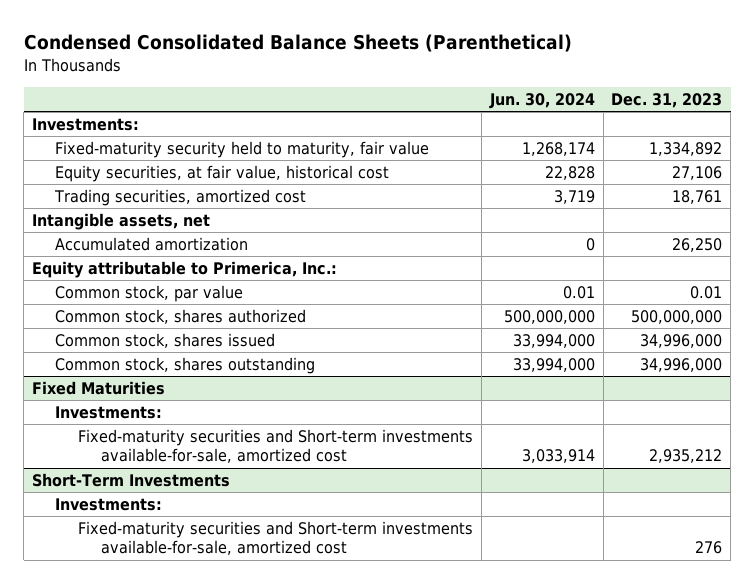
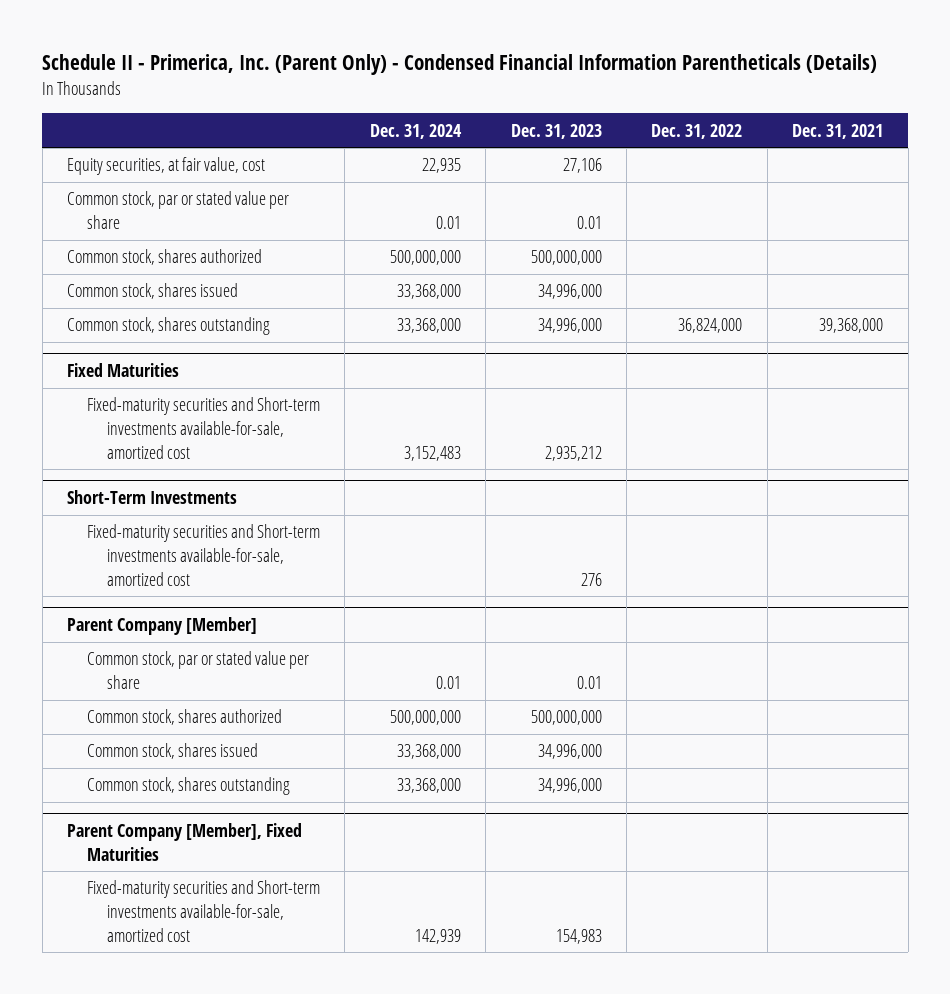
[23,33,572,52] Condensed Consolidated Balance Sheets (Parenthetical) -> [42,54,878,76] Schedule II - Primerica, Inc. (Parent Only) - Condensed Financial Information Parentheticals (Details)
[488,92,595,109] Jun. 30, 2024 -> none
none -> [369,123,462,139] Dec. 31, 2024
none -> [651,123,743,139] Dec. 31, 2022
none -> [792,123,884,139] Dec. 31, 2021
[31,118,139,132] Investments: -> none
[55,141,430,159] Fixed-maturity security held to maturity, fair value -> none
[54,189,307,207] Trading securities, amortized cost -> none
[31,213,210,231] Intangible assets, net -> none
[55,237,249,252] Accumulated amortization -> none
[31,261,337,279] Equity attributable to Primerica, Inc.: -> none
[55,165,390,183] Equity securities, at fair value, historical cost -> [67,157,266,176] Equity securities, at fair value, cost
[55,285,244,303] Common stock, par value -> [67,191,290,230] Common stock, par or stated value per share
[55,406,163,420] Investments: -> none
[55,498,163,512] Investments: -> none
none -> [67,617,258,636] Parent Company [Member]
none -> [86,651,309,690] Common stock, par or stated value per share
none -> [86,709,282,726] Common stock, shares authorized
none -> [86,743,258,760] Common stock, shares issued
none -> [86,777,290,796] Common stock, shares outstanding
none -> [67,823,303,861] Parent Company [Member], Fixed Maturities
none -> [86,880,320,942] Fixed-maturity securities and Short-term investments available-for-sale, amortized cost

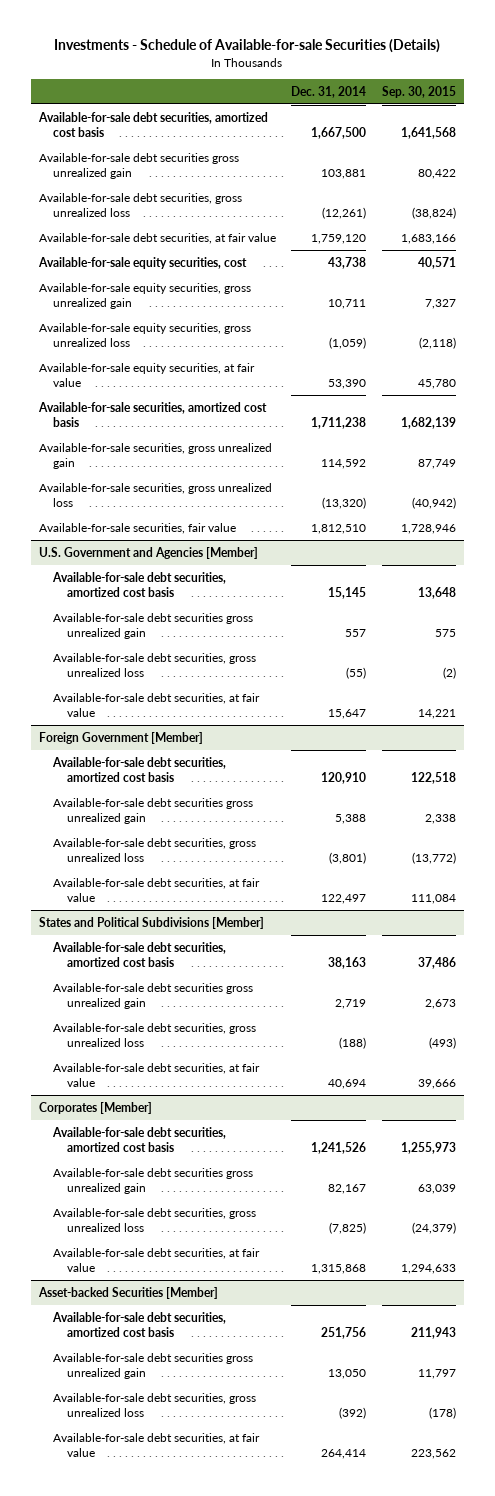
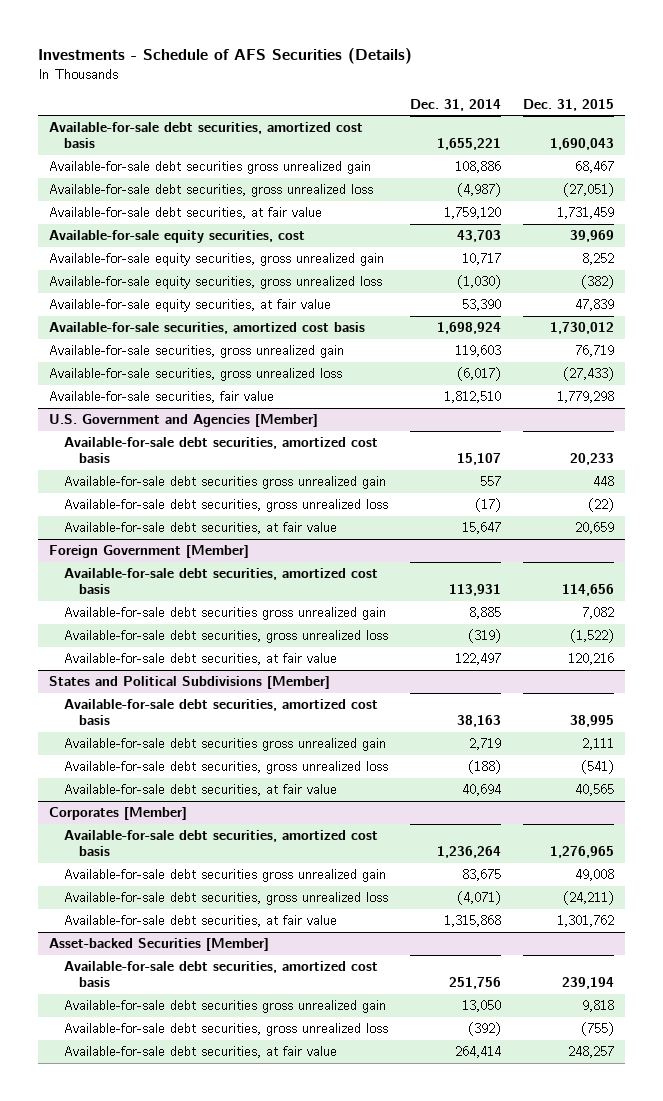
[54,39,441,54] Investments - Schedule of Available-for-sale Securities (Details) -> [38,47,413,64] Investments - Schedule of AFS Securities (Details)
[381,85,456,98] Sep. 30, 2015 -> none
none -> [522,98,614,111] Dec. 31, 2015
[311,126,367,139] 1,667,500 -> [436,138,501,151] 1,655,221
[321,168,367,179] 103,881 -> [454,161,501,174] 108,886
[322,206,367,219] (12,261) -> [456,183,501,198] (4,987)
[328,256,367,269] 43,738 -> [456,230,501,243] 43,703
[328,298,367,309] 10,711 -> [461,253,501,266] 10,717
[329,336,367,349] (1,059) -> [456,275,501,290] (1,030)
[311,416,367,429] 1,711,238 -> [436,322,501,335] 1,698,924
[321,458,367,469] 114,592 -> [454,345,501,358] 119,603
[322,496,367,509] (13,320) -> [456,367,501,382] (6,017)
[328,586,367,599] 15,145 -> [456,453,501,466] 15,107
[346,666,367,679] (55) -> [474,498,501,513] (17)
[321,771,367,784] 120,910 -> [448,584,501,597] 113,931
[335,813,367,824] 5,388 -> [468,607,501,620] 8,885
[329,851,367,864] (3,801) -> [467,629,501,644] (319)
[311,1141,367,1154] 1,241,526 -> [436,846,501,859] 1,236,264
[328,1183,367,1194] 82,167 -> [461,869,501,882] 83,675
[329,1221,367,1234] (7,825) -> [456,891,501,906] (4,071)

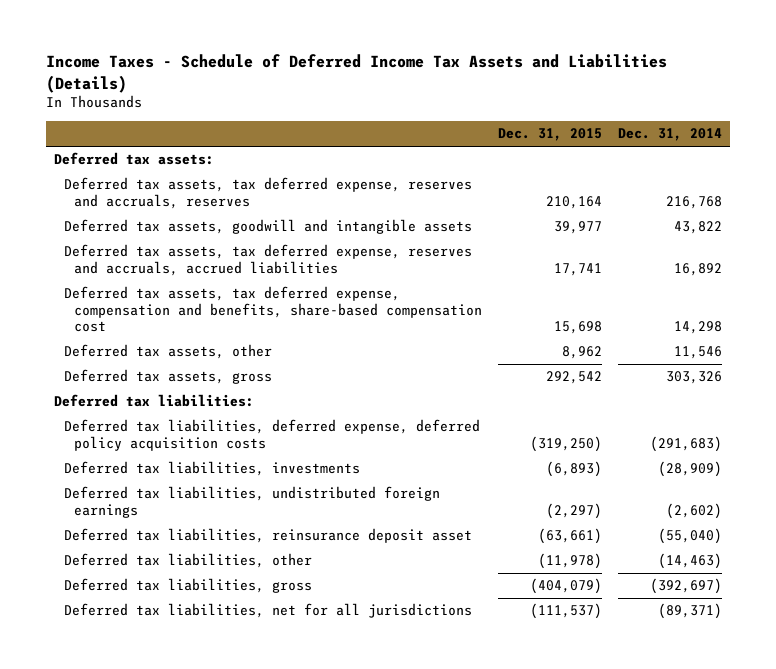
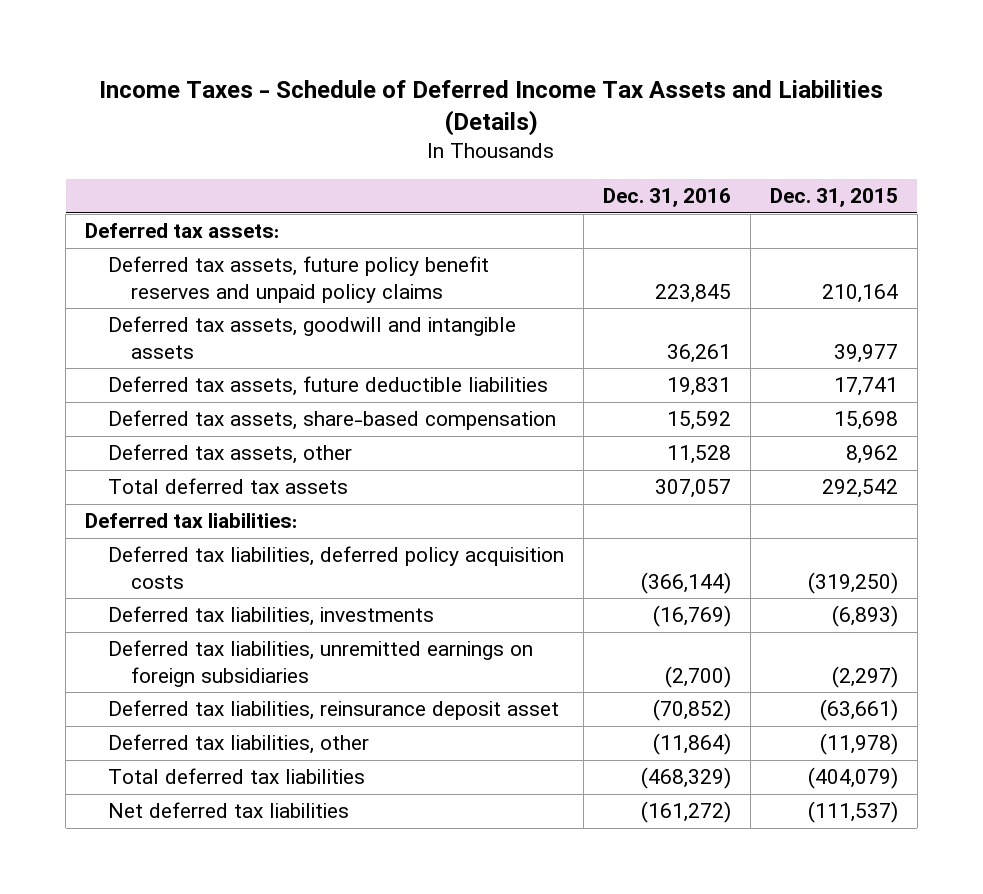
[618,128,723,142] Dec. 31, 2014 -> none
none -> [602,188,731,208] Dec. 31, 2016
[63,177,472,209] Deferred tax assets, tax deferred expense, reserves and accruals, reserves -> [108,256,490,303] Deferred tax assets, future policy benefit reserves and unpaid policy claims
[63,244,472,276] Deferred tax assets, tax deferred expense, reserves and accruals, accrued liabilities -> [108,376,549,397] Deferred tax assets, future deductible liabilities
[63,286,482,333] Deferred tax assets, tax deferred expense, compensation and benefits, share-based compensation cost -> [108,410,557,431] Deferred tax assets, share-based compensation
[63,369,272,385] Deferred tax assets, gross -> [108,478,349,495] Total deferred tax assets
[63,419,480,451] Deferred tax liabilities, deferred expense, deferred policy acquisition costs -> [108,546,565,589] Deferred tax liabilities, deferred policy acquisition costs
[63,486,440,518] Deferred tax liabilities, undistributed foreign earnings -> [108,640,534,687] Deferred tax liabilities, unremitted earnings on foreign subsidiaries
[63,578,312,594] Deferred tax liabilities, gross -> [108,768,366,785] Total deferred tax liabilities
[63,603,472,619] Deferred tax liabilities, net for all jurisdictions -> [108,802,350,819] Net deferred tax liabilities

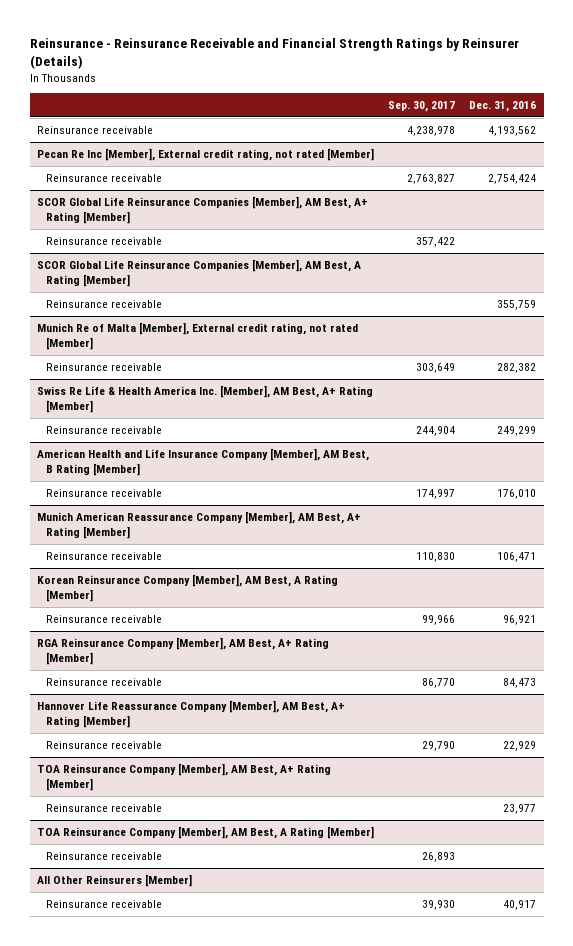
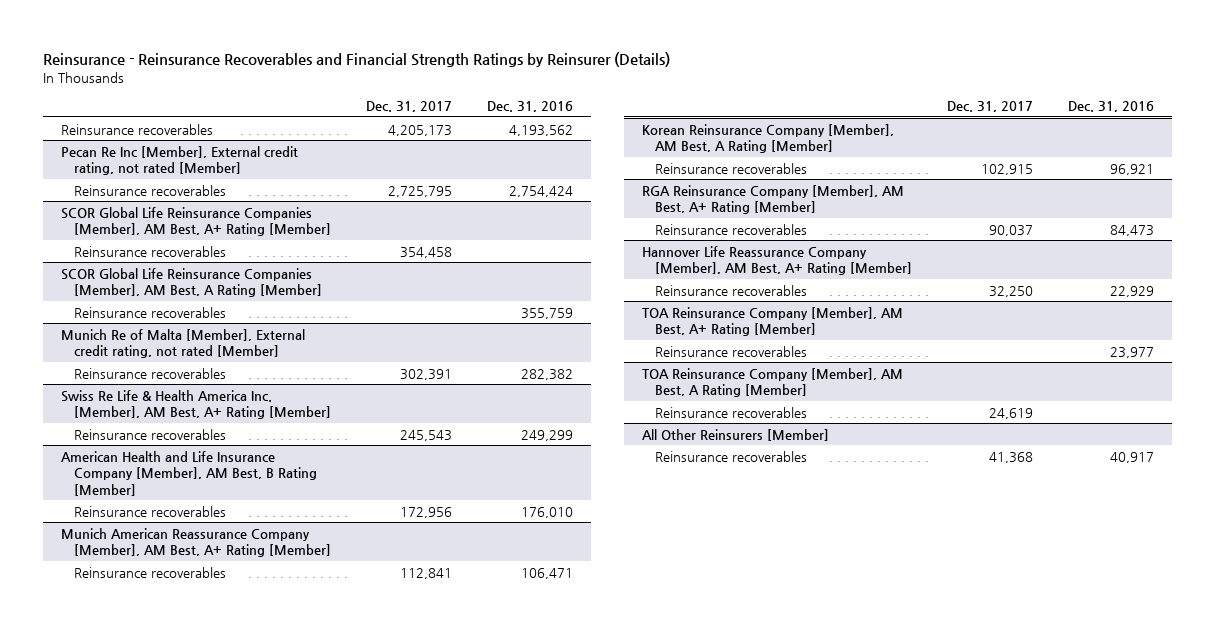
[29,37,519,69] Reinsurance - Reinsurance Receivable and Financial Strength Ratings by Reinsurer (Details) -> [43,51,671,67] Reinsurance - Reinsurance Recoverables and Financial Strength Ratings by Reinsurer (Details)
[388,101,456,113] Sep. 30, 2017 -> none
none -> [365,101,452,113] Dec. 31, 2017
[36,126,153,135] Reinsurance receivable -> [60,123,213,135] Reinsurance recoverables
[46,174,163,183] Reinsurance receivable -> [73,184,226,196] Reinsurance recoverables
[46,237,163,246] Reinsurance receivable -> [73,245,226,257] Reinsurance recoverables
[46,300,163,309] Reinsurance receivable -> [73,306,226,318] Reinsurance recoverables
[46,363,163,372] Reinsurance receivable -> [73,367,226,379] Reinsurance recoverables
[46,426,163,435] Reinsurance receivable -> [73,428,226,440] Reinsurance recoverables
[46,489,163,498] Reinsurance receivable -> [73,505,226,517] Reinsurance recoverables
[46,552,163,561] Reinsurance receivable -> [73,566,226,578] Reinsurance recoverables
[46,615,163,624] Reinsurance receivable -> [654,162,807,174] Reinsurance recoverables
[46,678,163,687] Reinsurance receivable -> [654,223,807,235] Reinsurance recoverables
[46,741,163,750] Reinsurance receivable -> [654,284,807,296] Reinsurance recoverables
[46,804,163,813] Reinsurance receivable -> [654,345,807,357] Reinsurance recoverables
[46,852,163,861] Reinsurance receivable -> [654,406,807,418] Reinsurance recoverables
[46,900,163,909] Reinsurance receivable -> [654,450,807,462] Reinsurance recoverables

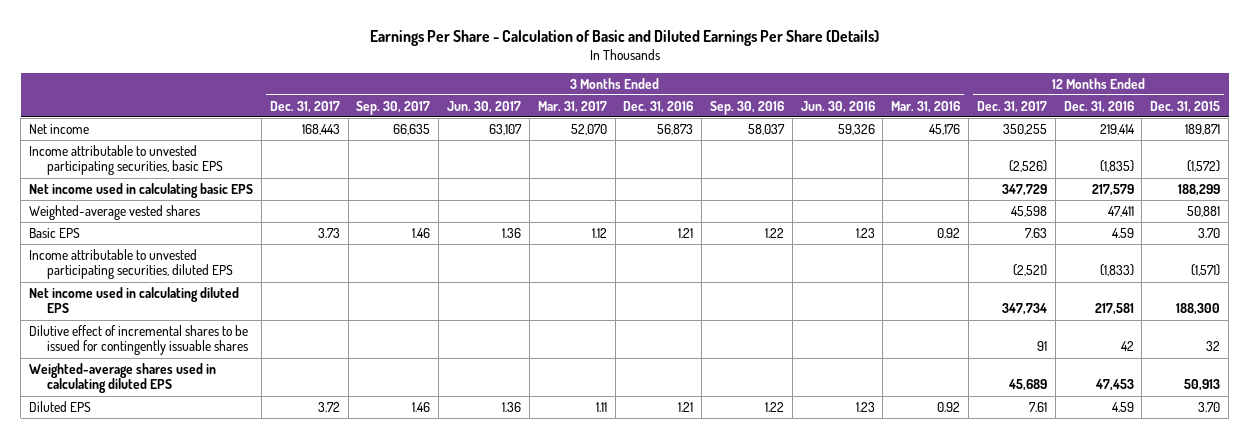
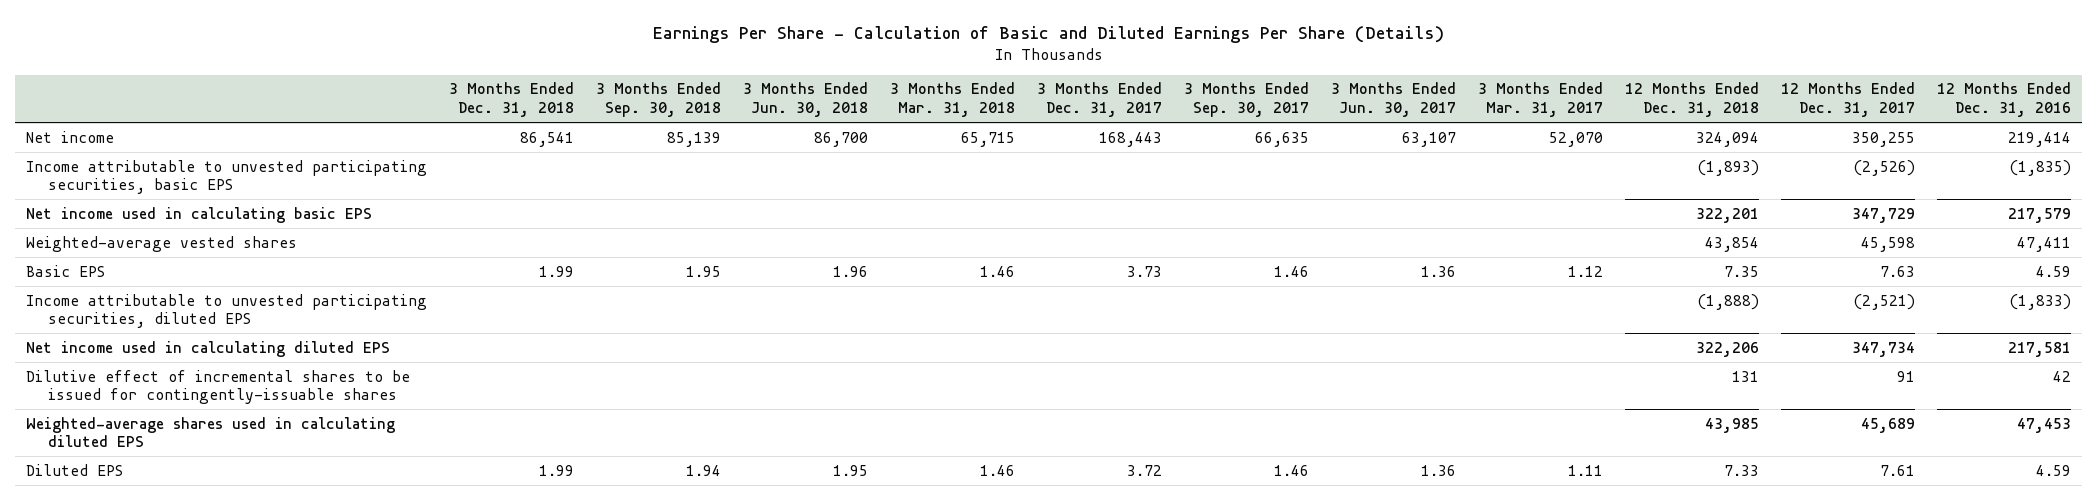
[623,100,694,113] Dec. 31, 2016 -> none
[710,100,785,115] Sep. 30, 2016 -> none
[800,100,875,113] Jun. 30, 2016 -> none
[891,100,961,113] Mar. 31, 2016 -> none
[1150,100,1221,113] Dec. 31, 2015 -> none
none -> [449,82,575,118] 3 Months Ended Dec. 31, 2018
none -> [596,82,722,118] 3 Months Ended Sep. 30, 2018
none -> [743,82,869,118] 3 Months Ended Jun. 30, 2018
none -> [890,82,1016,118] 3 Months Ended Mar. 31, 2018
none -> [1625,82,1760,118] 12 Months Ended Dec. 31, 2018
[29,324,249,356] Dilutive effect of incremental shares to be issued for contingently issuable shares -> [26,369,411,405] Dilutive effect of incremental shares to be issued for contingently-issuable shares

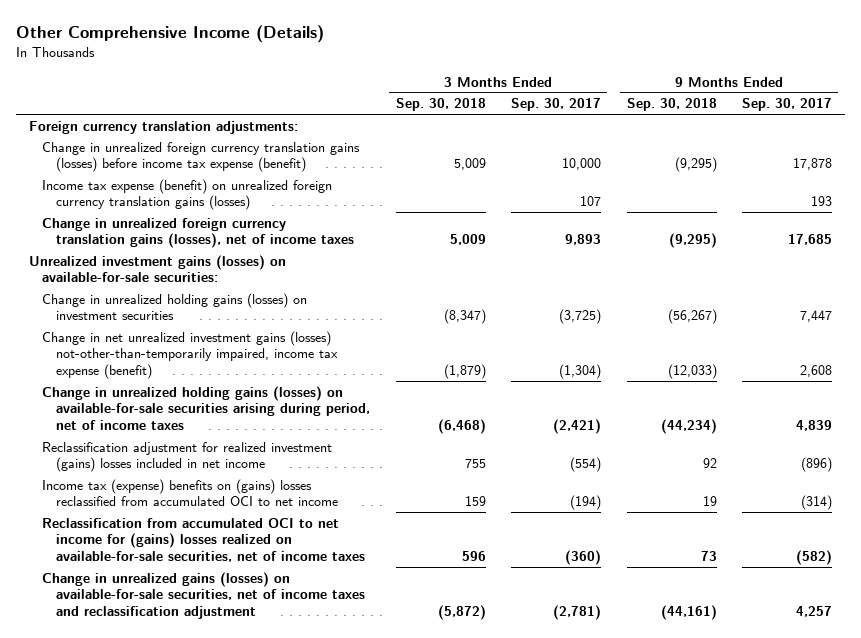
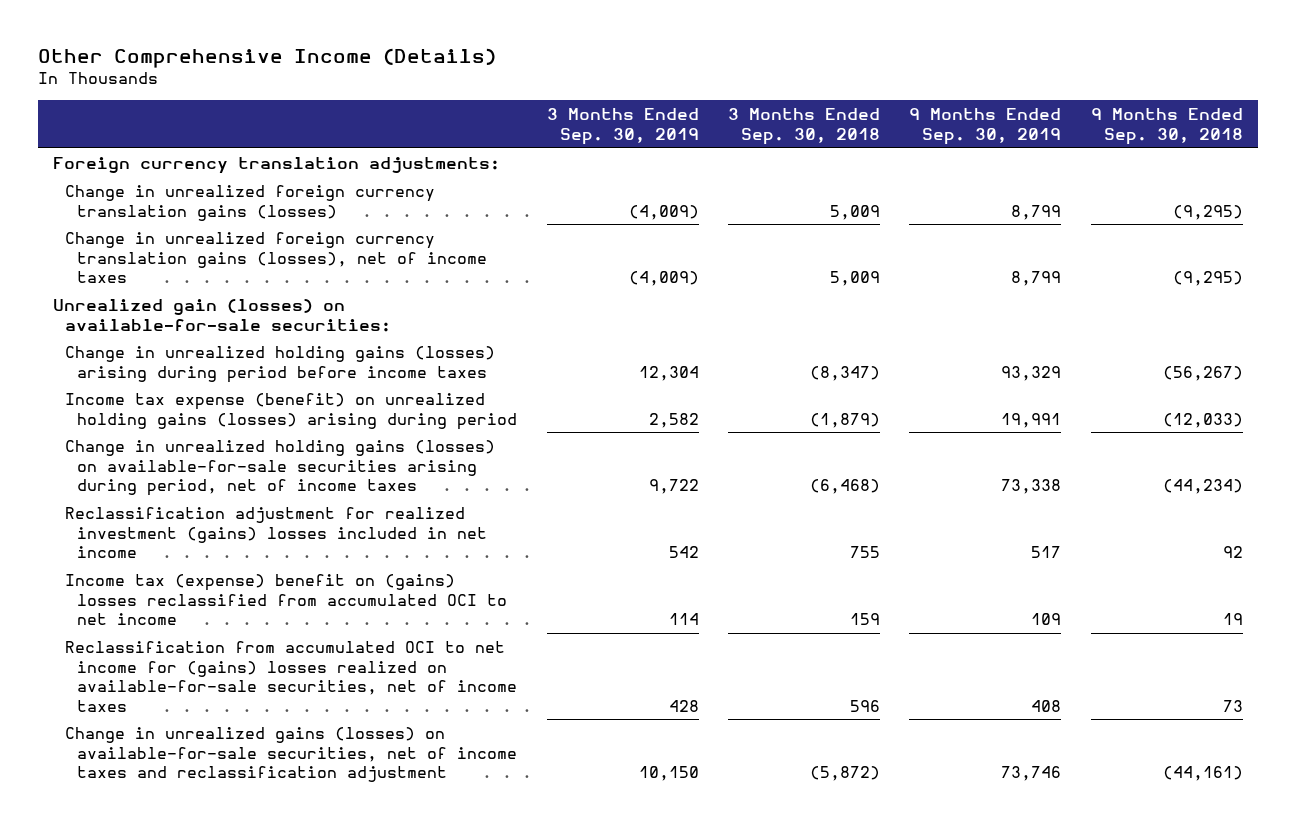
[511,98,602,112] Sep. 30, 2017 -> none
[741,98,832,112] Sep. 30, 2017 -> none
none -> [546,108,699,145] 3 Months Ended Sep. 30, 2019
none -> [909,108,1062,145] 9 Months Ended Sep. 30, 2019
[42,178,333,211] Income tax expense (benefit) on unrealized foreign currency translation gains (losses) -> none
[42,141,361,173] Change in unrealized foreign currency translation gains (losses) before income tax expense (benefit) -> [64,185,435,221] Change in unrealized foreign currency translation gains (losses)
[28,254,286,283] Unrealized investment gains (losses) on available-for-sale securities: -> [52,299,391,332] Unrealized gain (losses) on available-for-sale securities:
[42,292,308,321] Change in unrealized holding gains (losses) on investment securities -> [64,346,495,383] Change in unrealized holding gains (losses) arising during period before income taxes
[42,330,339,379] Change in net unrealized investment gains (losses) not-other-than-temporarily impaired, income tax expense (benefit) -> [64,393,518,430] Income tax expense (benefit) on unrealized holding gains (losses) arising during period
[42,478,339,507] Income tax (expense) benefits on (gains) losses reclassified from accumulated OCI to net income -> [64,574,508,626] Income tax (expense) benefit on (gains) losses reclassified from accumulated OCI to net income

